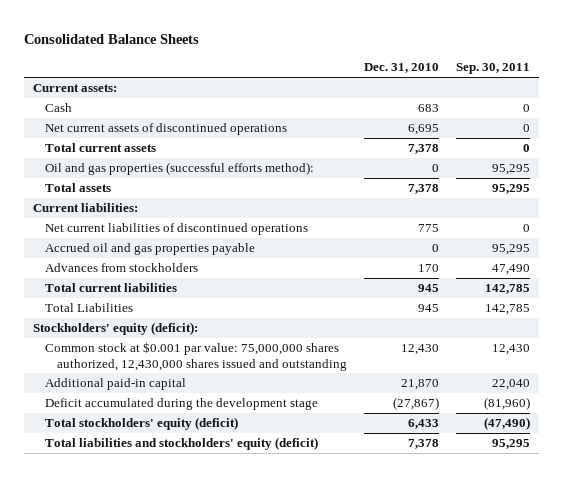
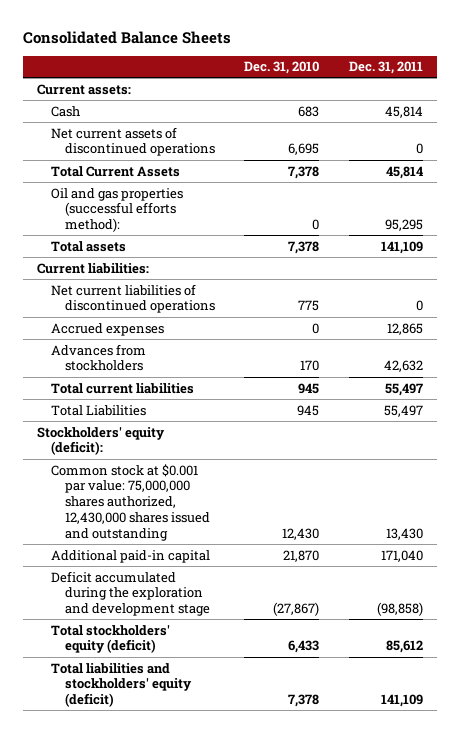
[456,63,531,75] Sep. 30, 2011 -> none
none -> [348,61,423,75] Dec. 31, 2011
[44,143,156,153] Total current assets -> [51,165,181,177] Total Current Assets
[44,243,255,256] Accrued oil and gas properties payable -> [51,322,165,336] Accrued expenses
[44,398,318,411] Deficit accumulated during the development stage -> [51,570,211,617] Deficit accumulated during the exploration and development stage

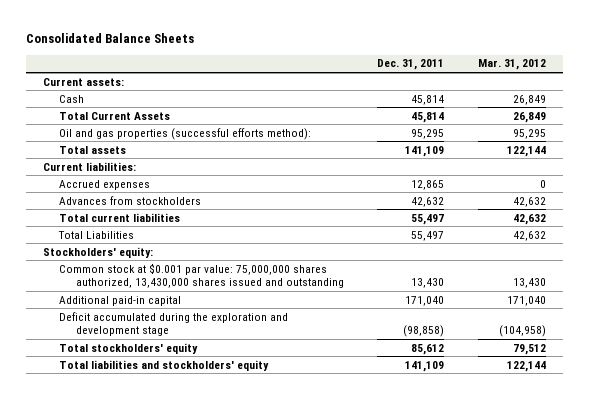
[244,61,320,75] Dec. 31, 2010 -> none
none -> [477,59,546,71] Mar. 31, 2012
[51,126,216,157] Net current assets of discontinued operations -> none
[51,283,216,314] Net current liabilities of discontinued operations -> none
[37,426,166,456] Stockholders' equity (deficit): -> [42,246,153,258] Stockholders' equity:
[51,463,211,542] Common stock at $0.001 par value: 75,000,000 shares authorized, 12,430,000 shares issued and outstanding -> [59,262,345,289] Common stock at $0.001 par value: 75,000,000 shares authorized, 13,430,000 shares issued and outstanding
[51,624,171,654] Total stockholders' equity (deficit) -> [59,342,199,354] Total stockholders' equity
[51,662,193,708] Total liabilities and stockholders' equity (deficit) -> [59,359,270,371] Total liabilities and stockholders' equity

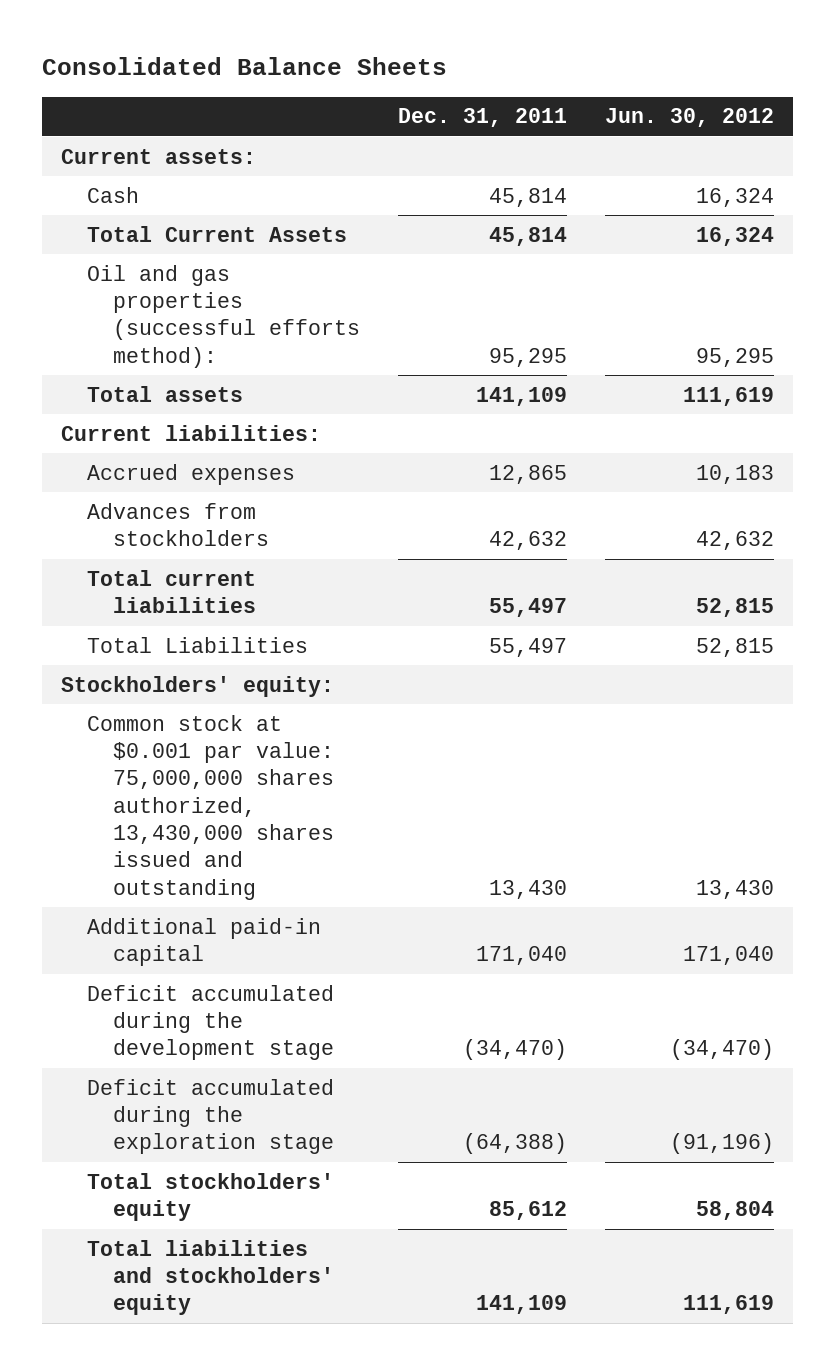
[477,59,546,71] Mar. 31, 2012 -> none
none -> [605,108,775,128] Jun. 30, 2012
none -> [87,984,335,1061] Deficit accumulated during the development stage
[59,311,289,337] Deficit accumulated during the exploration and development stage -> [87,1078,335,1155] Deficit accumulated during the exploration stage
[403,325,445,338] (98,858) -> [463,1133,568,1155] (64,388)

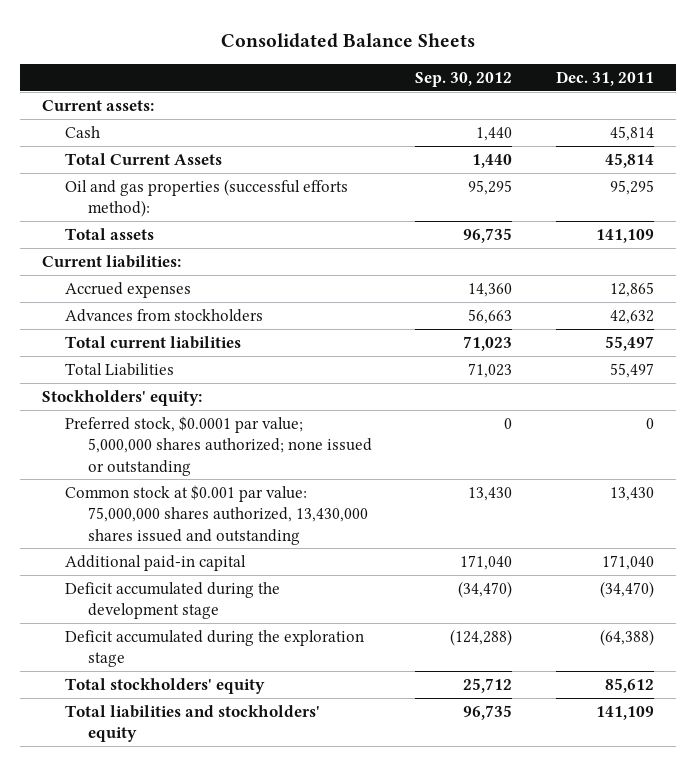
[605,108,775,128] Jun. 30, 2012 -> none
none -> [415,72,513,88] Sep. 30, 2012
none -> [64,415,372,476] Preferred stock, $0.0001 par value; 5,000,000 shares authorized; none issued or outstanding

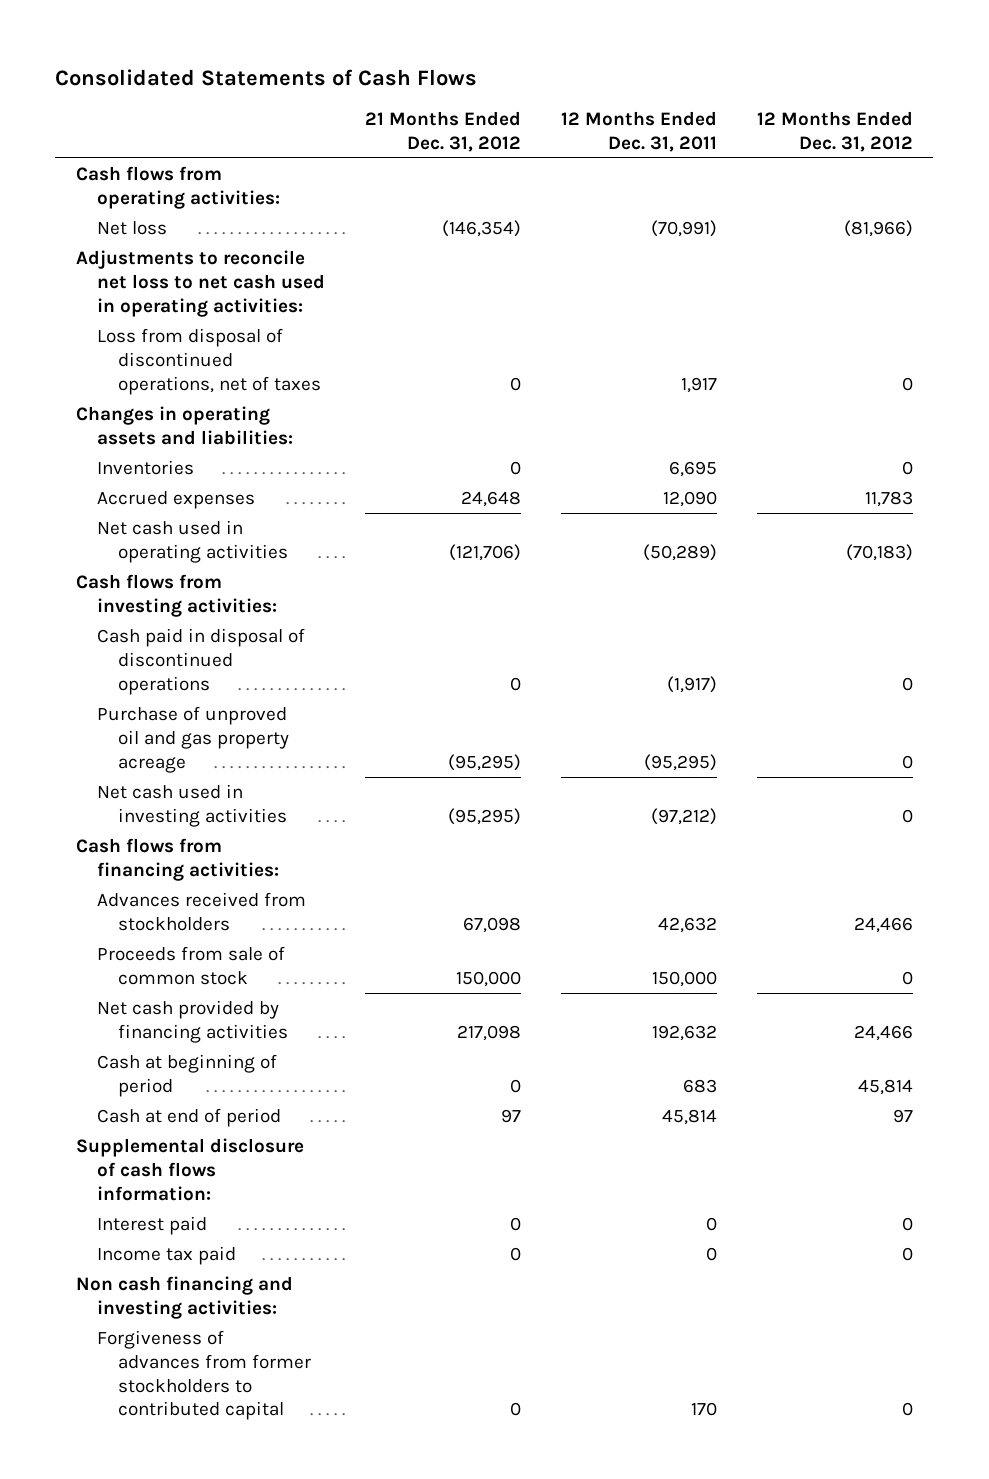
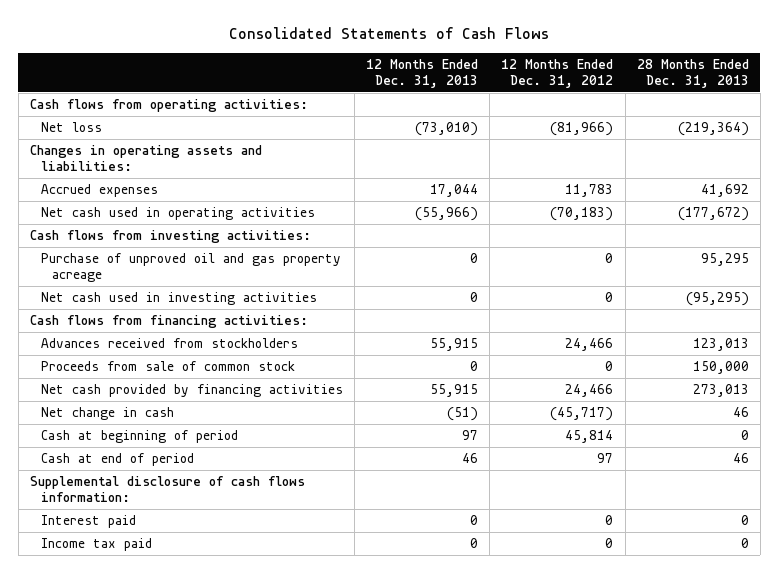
[364,110,521,152] 21 Months Ended Dec. 31, 2012 -> none
[561,110,718,152] 12 Months Ended Dec. 31, 2011 -> none
none -> [366,58,479,89] 12 Months Ended Dec. 31, 2013
none -> [636,58,749,89] 28 Months Ended Dec. 31, 2013
[75,249,325,317] Adjustments to reconcile net loss to net cash used in operating activities: -> none
[96,327,321,395] Loss from disposal of discontinued operations, net of taxes -> none
[96,459,194,475] Inventories -> none
[96,627,305,695] Cash paid in disposal of discontinued operations -> none
none -> [40,407,174,421] Net change in cash
[75,1275,293,1319] Non cash financing and investing activities: -> none
[96,1329,311,1421] Forgiveness of advances from former stockholders to contributed capital -> none

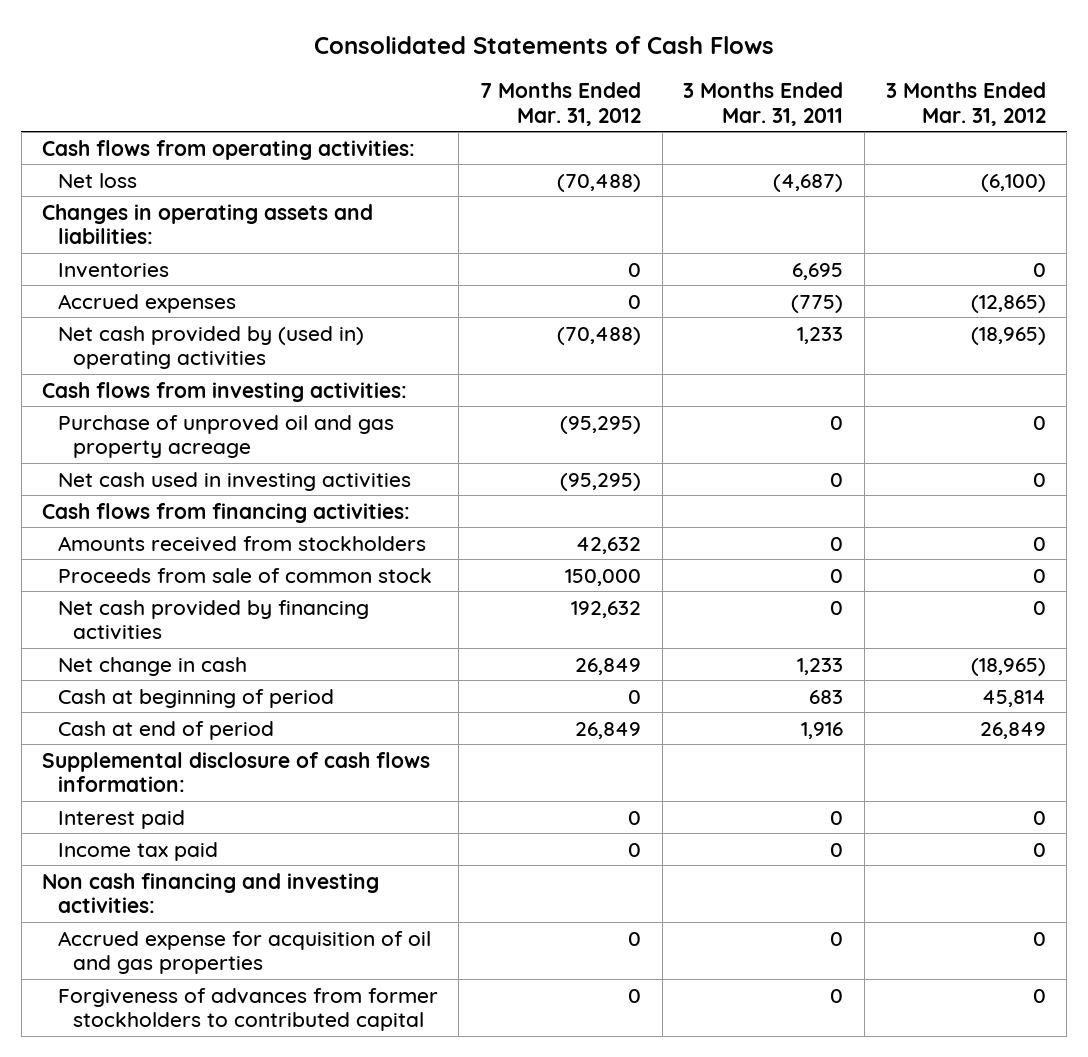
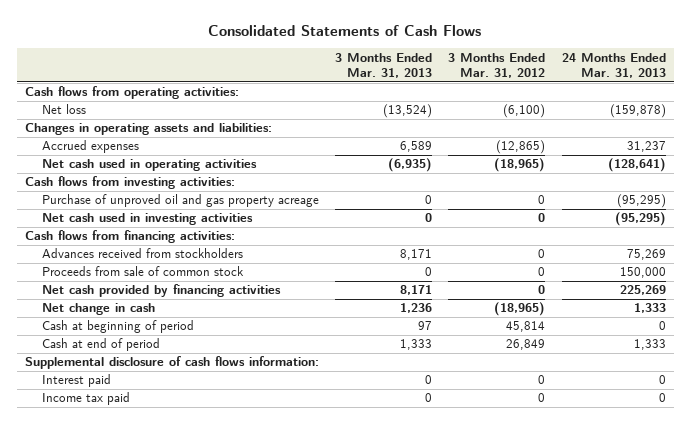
[479,81,641,126] 7 Months Ended Mar. 31, 2012 -> none
[683,81,844,126] 3 Months Ended Mar. 31, 2011 -> none
none -> [335,52,433,78] 3 Months Ended Mar. 31, 2013
none -> [561,52,666,78] 24 Months Ended Mar. 31, 2013
[57,262,169,278] Inventories -> none
[57,325,364,370] Net cash provided by (used in) operating activities -> [41,159,257,172] Net cash used in operating activities
[57,535,426,552] Amounts received from stockholders -> [41,248,243,259] Advances received from stockholders
[42,872,380,914] Non cash financing and investing activities: -> none
[57,930,431,975] Accrued expense for acquisition of oil and gas properties -> none
[57,987,438,1032] Forgiveness of advances from former stockholders to contributed capital -> none

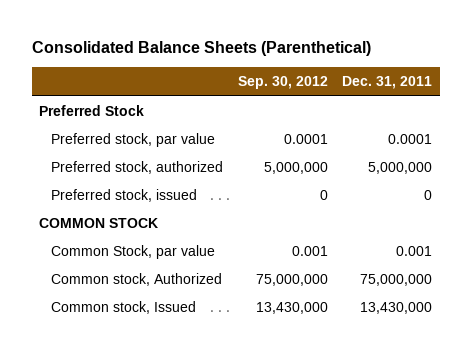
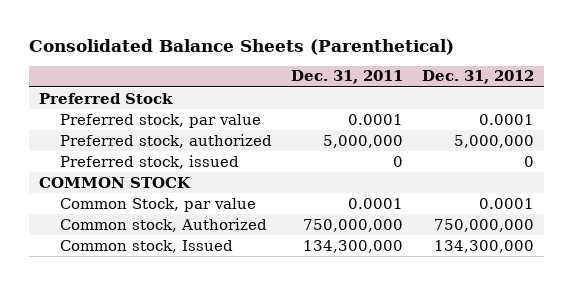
[237,76,328,90] Sep. 30, 2012 -> none
none -> [422,70,535,85] Dec. 31, 2012
[396,246,433,257] 0.001 -> [348,197,404,209] 0.0001
[360,274,433,287] 75,000,000 -> [303,218,404,232] 750,000,000
[360,302,433,315] 13,430,000 -> [303,239,404,253] 134,300,000

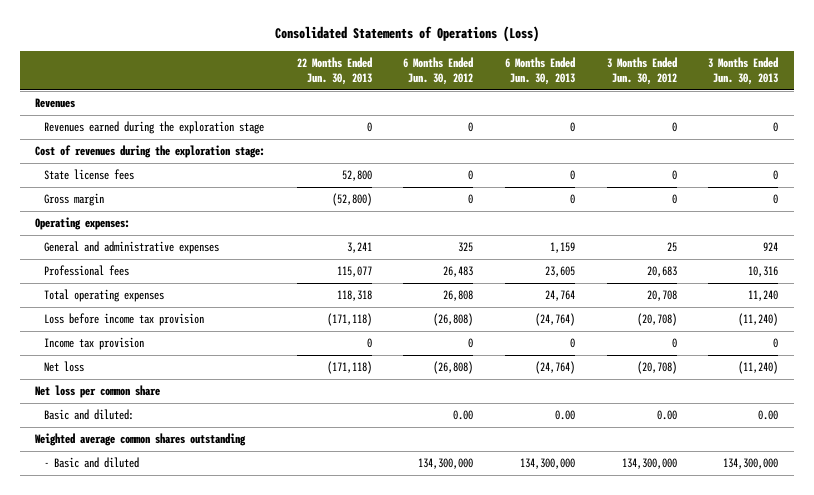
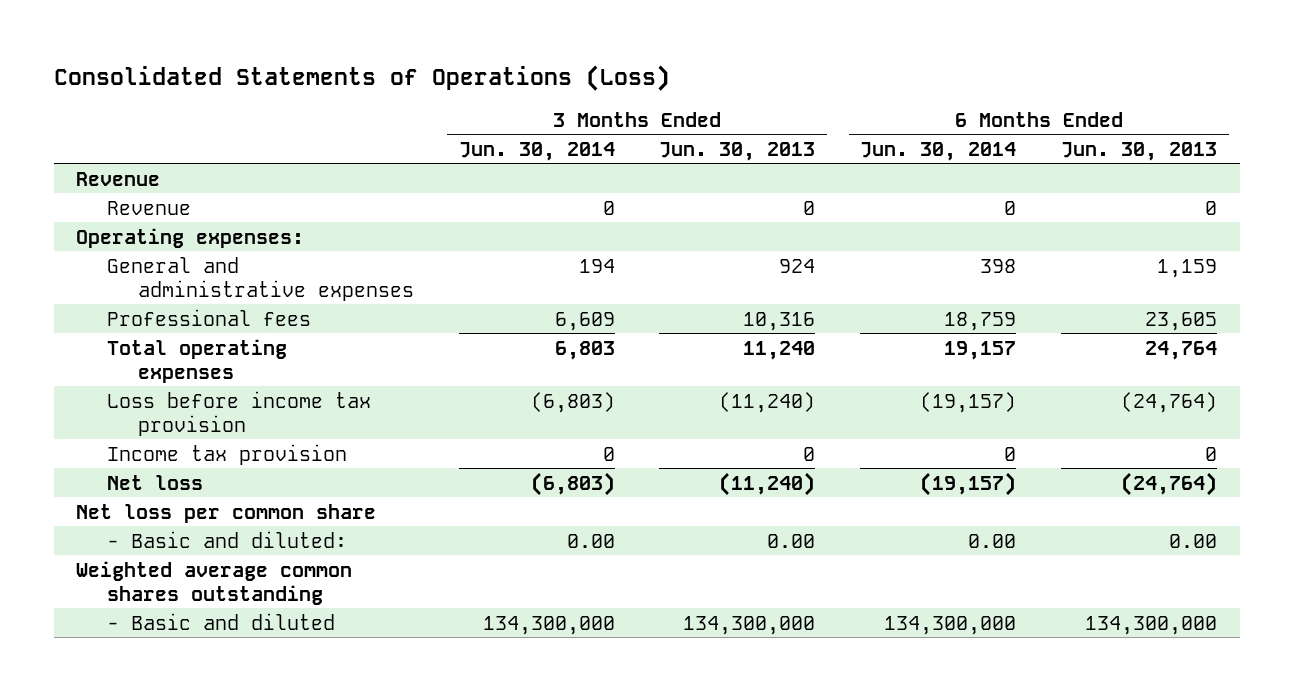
[296,56,372,86] 22 Months Ended Jun. 30, 2013 -> none
[403,56,474,86] 6 Months Ended Jun. 30, 2012 -> none
[606,56,677,86] 3 Months Ended Jun. 30, 2012 -> none
none -> [458,141,615,161] Jun. 30, 2014
none -> [860,141,1017,161] Jun. 30, 2014
[35,145,266,159] Cost of revenues during the exploration stage: -> none
[44,169,135,181] State license fees -> none
[44,193,105,207] Gross margin -> none
[35,98,76,109] Revenues -> [76,171,161,186] Revenue
[44,121,265,135] Revenues earned during the exploration stage -> [106,200,191,215] Revenue
[44,409,135,421] Basic and diluted: -> [106,530,347,548] - Basic and diluted:

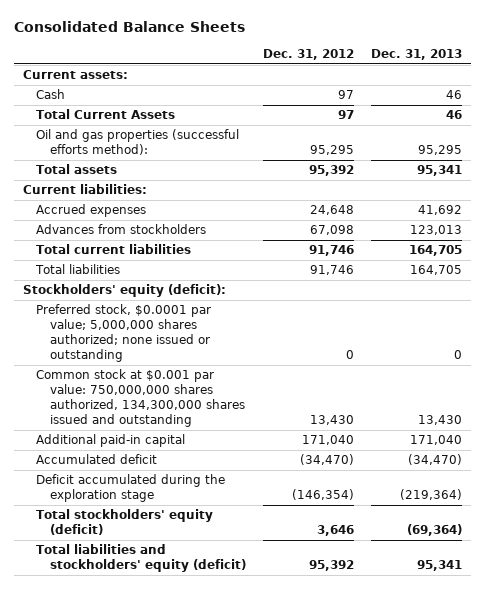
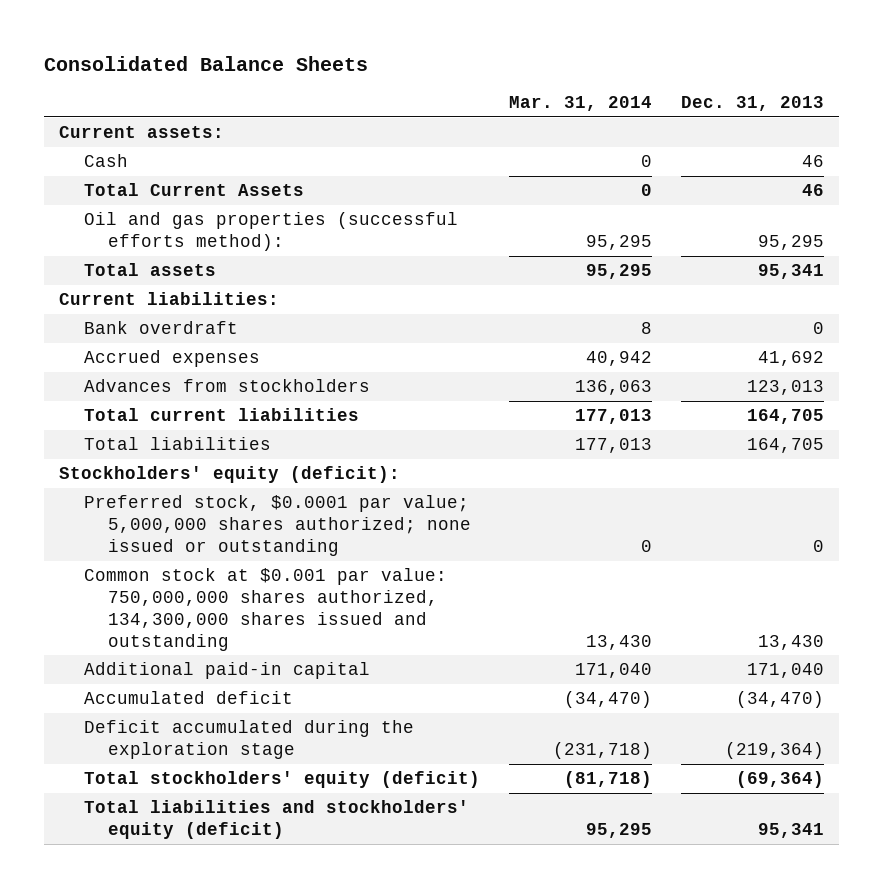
[262,49,354,61] Dec. 31, 2012 -> none
none -> [508,96,652,112] Mar. 31, 2014
none -> [83,320,238,334] Bank overdraft

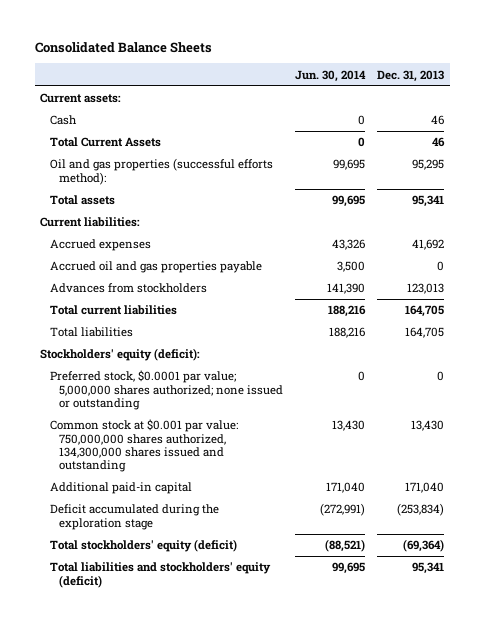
[508,96,652,112] Mar. 31, 2014 -> none
none -> [295,69,367,82] Jun. 30, 2014
[83,320,238,334] Bank overdraft -> none
none -> [49,261,262,274] Accrued oil and gas properties payable
[83,690,293,704] Accumulated deficit -> none
[725,741,825,759] (219,364) -> [397,503,445,517] (253,834)

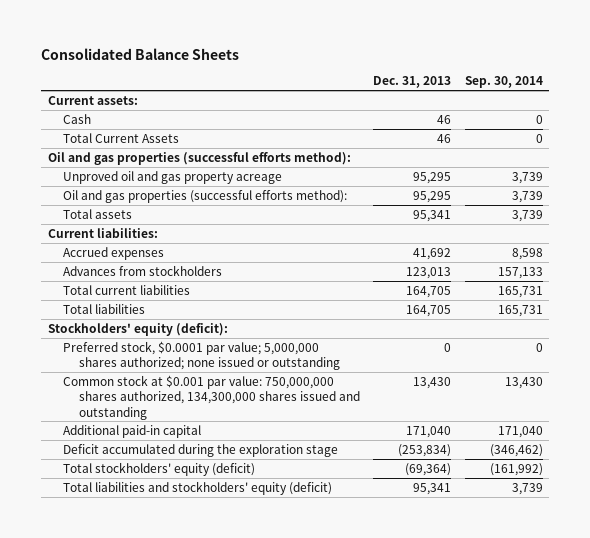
[295,69,367,82] Jun. 30, 2014 -> none
none -> [464,76,543,89] Sep. 30, 2014
none -> [47,151,351,165] Oil and gas properties (successful efforts method):
none -> [63,170,283,184] Unproved oil and gas property acreage
[49,261,262,274] Accrued oil and gas properties payable -> none

